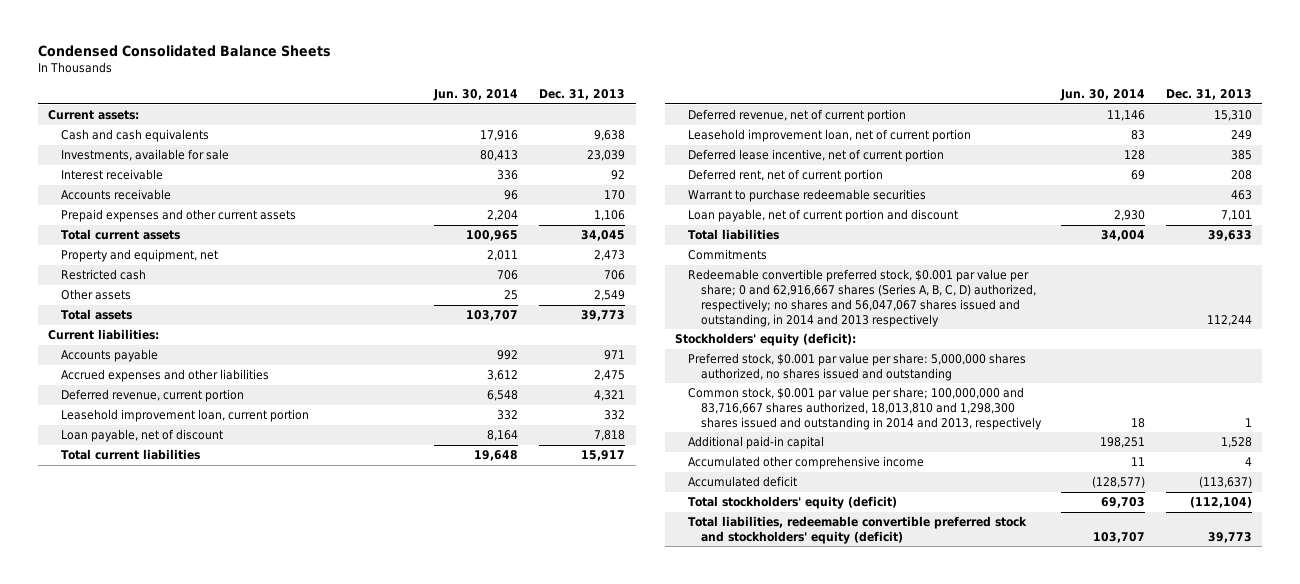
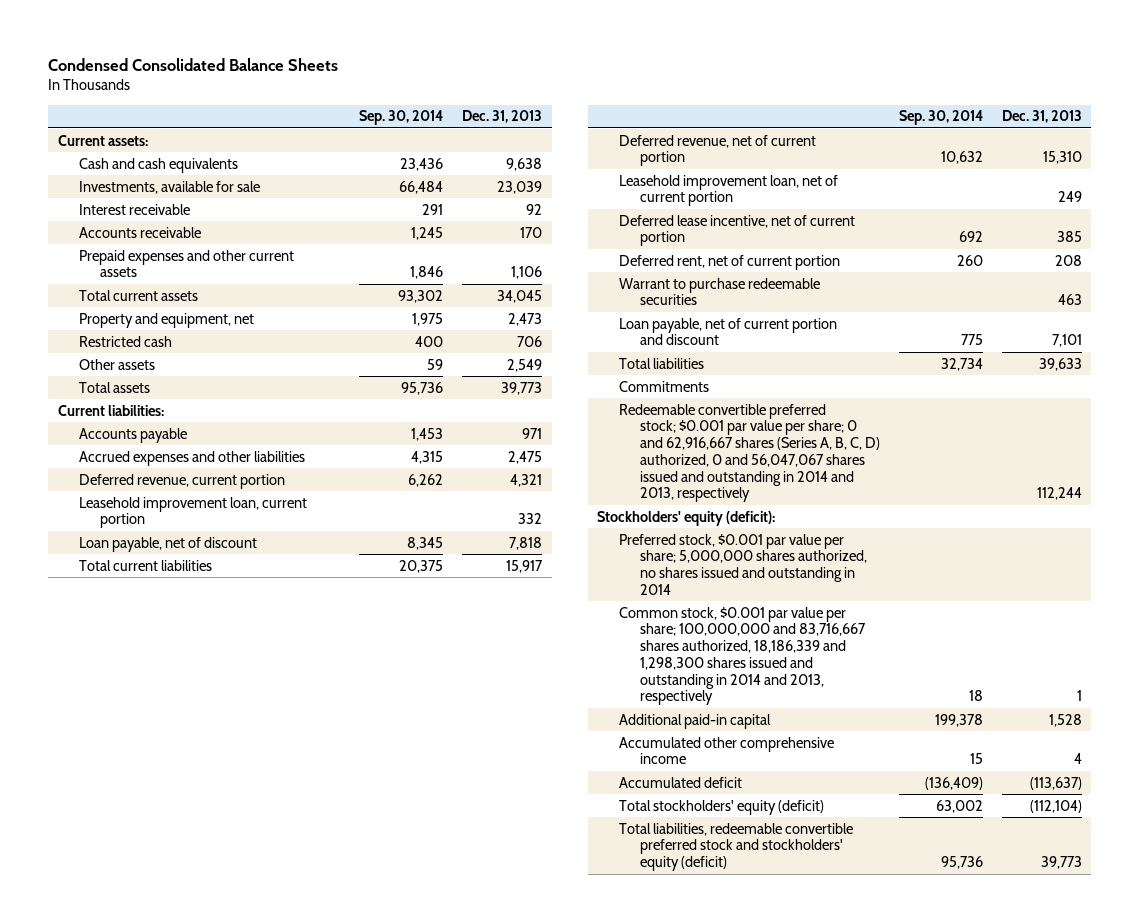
[433,89,519,102] Jun. 30, 2014 -> none
none -> [359,110,444,126] Sep. 30, 2014
[687,269,1036,327] Redeemable convertible preferred stock, $0.001 par value per share; 0 and 62,916,667 shares (Series A, B, C, D) authorized, respectively; no shares and 56,047,067 shares issued and outstanding, in 2014 and 2013 respectively -> [618,403,881,503] Redeemable convertible preferred stock; $0.001 par value per share; 0 and 62,916,667 shares (Series A, B, C, D) authorized, 0 and 56,047,067 shares issued and outstanding in 2014 and 2013, respectively
[687,353,1026,381] Preferred stock, $0.001 par value per share: 5,000,000 shares authorized, no shares issued and outstanding -> [618,533,868,595] Preferred stock, $0.001 par value per share; 5,000,000 shares authorized, no shares issued and outstanding in 2014
[687,387,1042,430] Common stock, $0.001 par value per share; 100,000,000 and 83,716,667 shares authorized, 18,013,810 and 1,298,300 shares issued and outstanding in 2014 and 2013, respectively -> [618,606,867,706] Common stock, $0.001 par value per share; 100,000,000 and 83,716,667 shares authorized, 18,186,339 and 1,298,300 shares issued and outstanding in 2014 and 2013, respectively

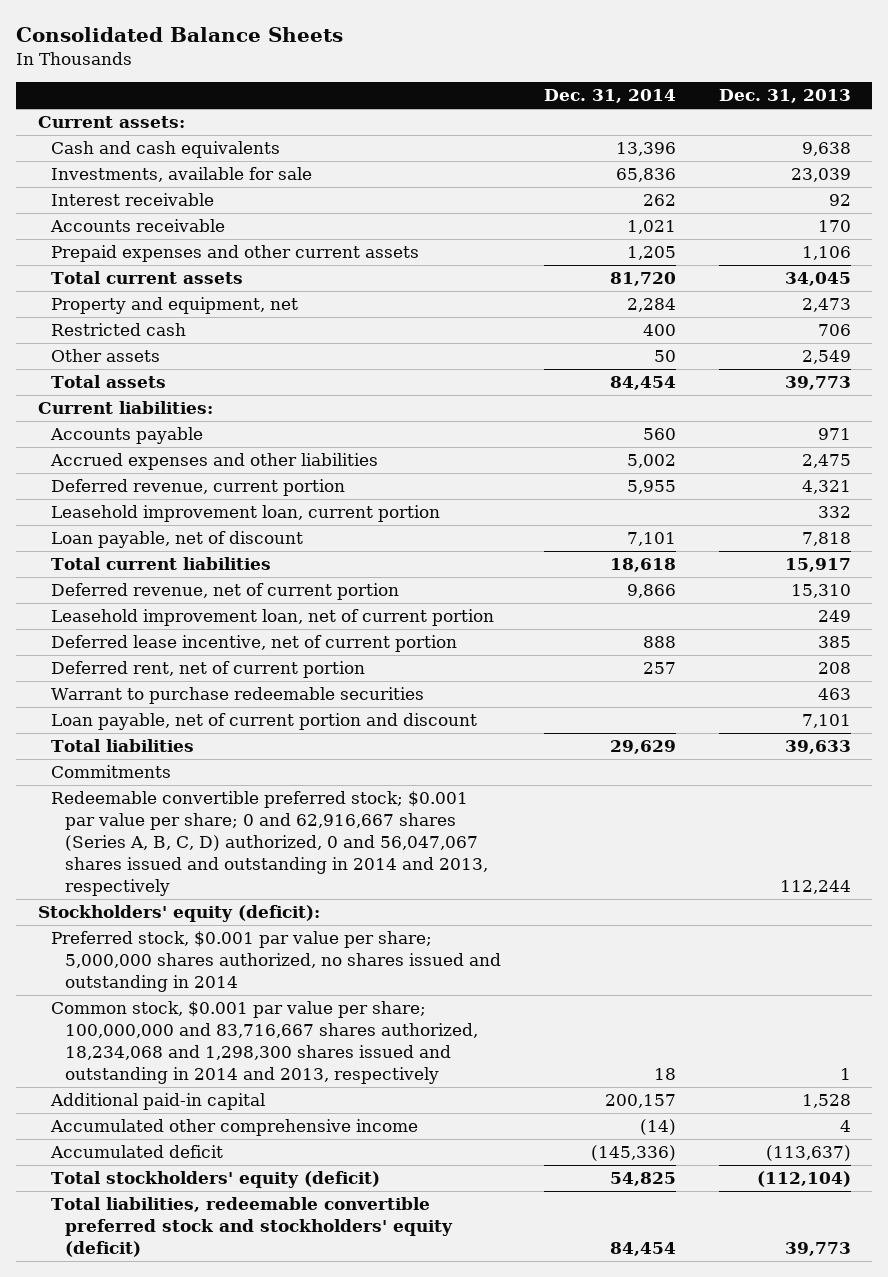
[48,57,339,71] Condensed Consolidated Balance Sheets -> [16,27,344,43] Consolidated Balance Sheets
[359,110,444,126] Sep. 30, 2014 -> none
none -> [543,89,676,104] Dec. 31, 2014
[618,606,867,706] Common stock, $0.001 par value per share; 100,000,000 and 83,716,667 shares authorized, 18,186,339 and 1,298,300 shares issued and outstanding in 2014 and 2013, respectively -> [51,1001,478,1084] Common stock, $0.001 par value per share; 100,000,000 and 83,716,667 shares authorized, 18,234,068 and 1,298,300 shares issued and outstanding in 2014 and 2013, respectively

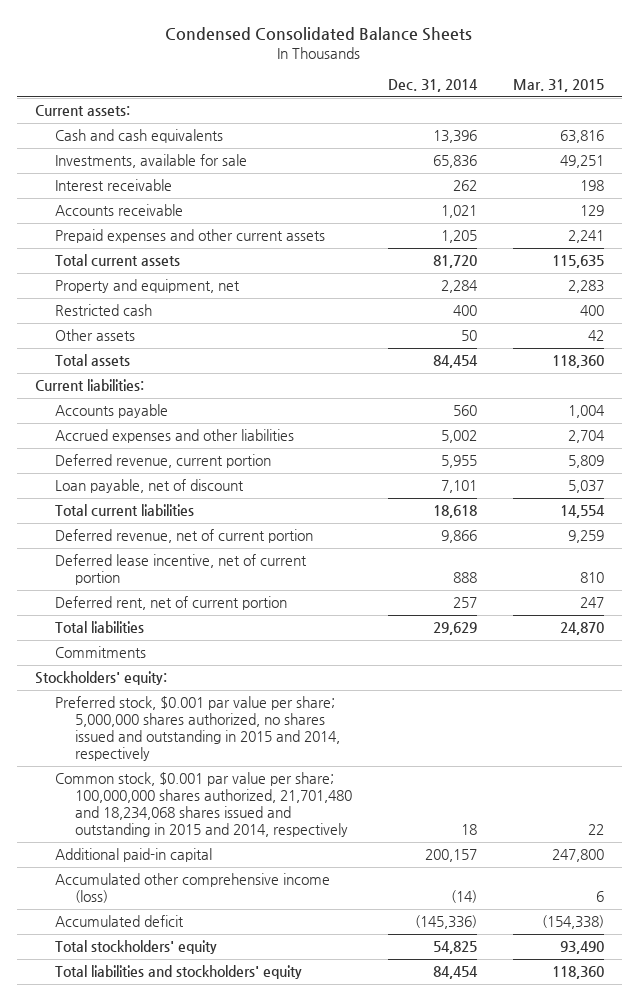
[16,27,344,43] Consolidated Balance Sheets -> [165,26,473,41] Condensed Consolidated Balance Sheets
[718,89,851,104] Dec. 31, 2013 -> none
none -> [512,79,604,93] Mar. 31, 2015
[51,505,441,523] Leasehold improvement loan, current portion -> none
[51,609,495,627] Leasehold improvement loan, net of current portion -> none
[51,687,425,705] Warrant to purchase redeemable securities -> none
[51,713,478,731] Loan payable, net of current portion and discount -> none
[51,791,488,896] Redeemable convertible preferred stock; $0.001 par value per share; 0 and 62,916,667 shares (Series A, B, C, D) authorized, 0 and 56,047,067 shares issued and outstanding in 2014 and 2013, respectively -> none
[37,905,320,923] Stockholders' equity (deficit): -> [34,671,167,686] Stockholders' equity:
[51,931,501,993] Preferred stock, $0.001 par value per share; 5,000,000 shares authorized, no shares issued and outstanding in 2014 -> [54,696,340,761] Preferred stock, $0.001 par value per share; 5,000,000 shares authorized, no shares issued and outstanding in 2015 and 2014, respectively
[51,1001,478,1084] Common stock, $0.001 par value per share; 100,000,000 and 83,716,667 shares authorized, 18,234,068 and 1,298,300 shares issued and outstanding in 2014 and 2013, respectively -> [54,772,352,837] Common stock, $0.001 par value per share; 100,000,000 shares authorized, 21,701,480 and 18,234,068 shares issued and outstanding in 2015 and 2014, respectively
[50,1119,419,1137] Accumulated other comprehensive income -> [54,873,330,904] Accumulated other comprehensive income (loss)
[51,1171,381,1189] Total stockholders' equity (deficit) -> [54,940,217,955] Total stockholders' equity
[51,1197,453,1258] Total liabilities, redeemable convertible preferred stock and stockholders' equity (deficit) -> [54,965,302,980] Total liabilities and stockholders' equity

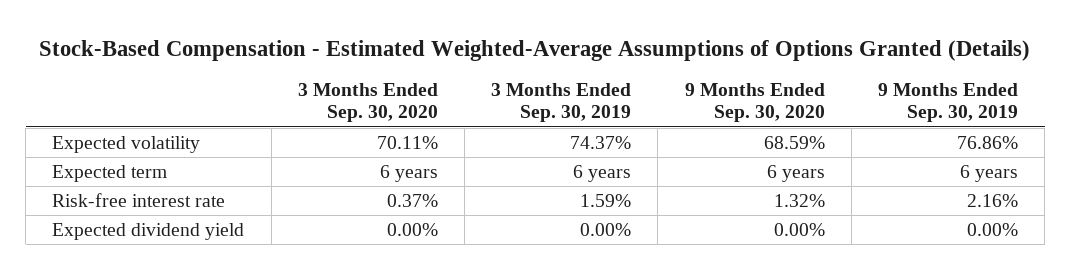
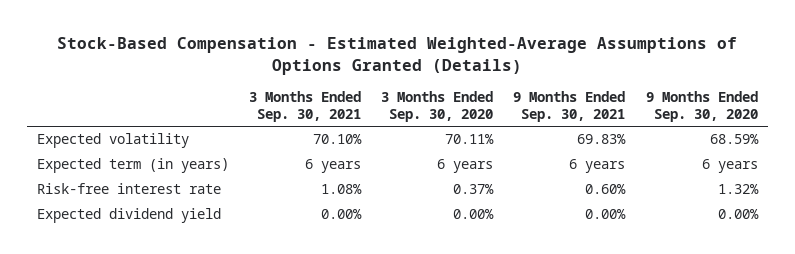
[491,83,632,123] 3 Months Ended Sep. 30, 2019 -> none
[877,83,1018,123] 9 Months Ended Sep. 30, 2019 -> none
none -> [249,91,362,122] 3 Months Ended Sep. 30, 2021
none -> [513,91,626,122] 9 Months Ended Sep. 30, 2021
[52,164,168,182] Expected term -> [36,158,229,174] Expected term (in years)

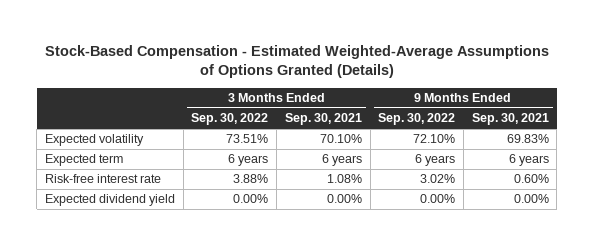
[381,91,494,122] 3 Months Ended Sep. 30, 2020 -> none
[645,91,758,122] 9 Months Ended Sep. 30, 2020 -> none
none -> [191,113,269,126] Sep. 30, 2022
none -> [378,113,456,126] Sep. 30, 2022
[36,158,229,174] Expected term (in years) -> [44,154,123,167] Expected term

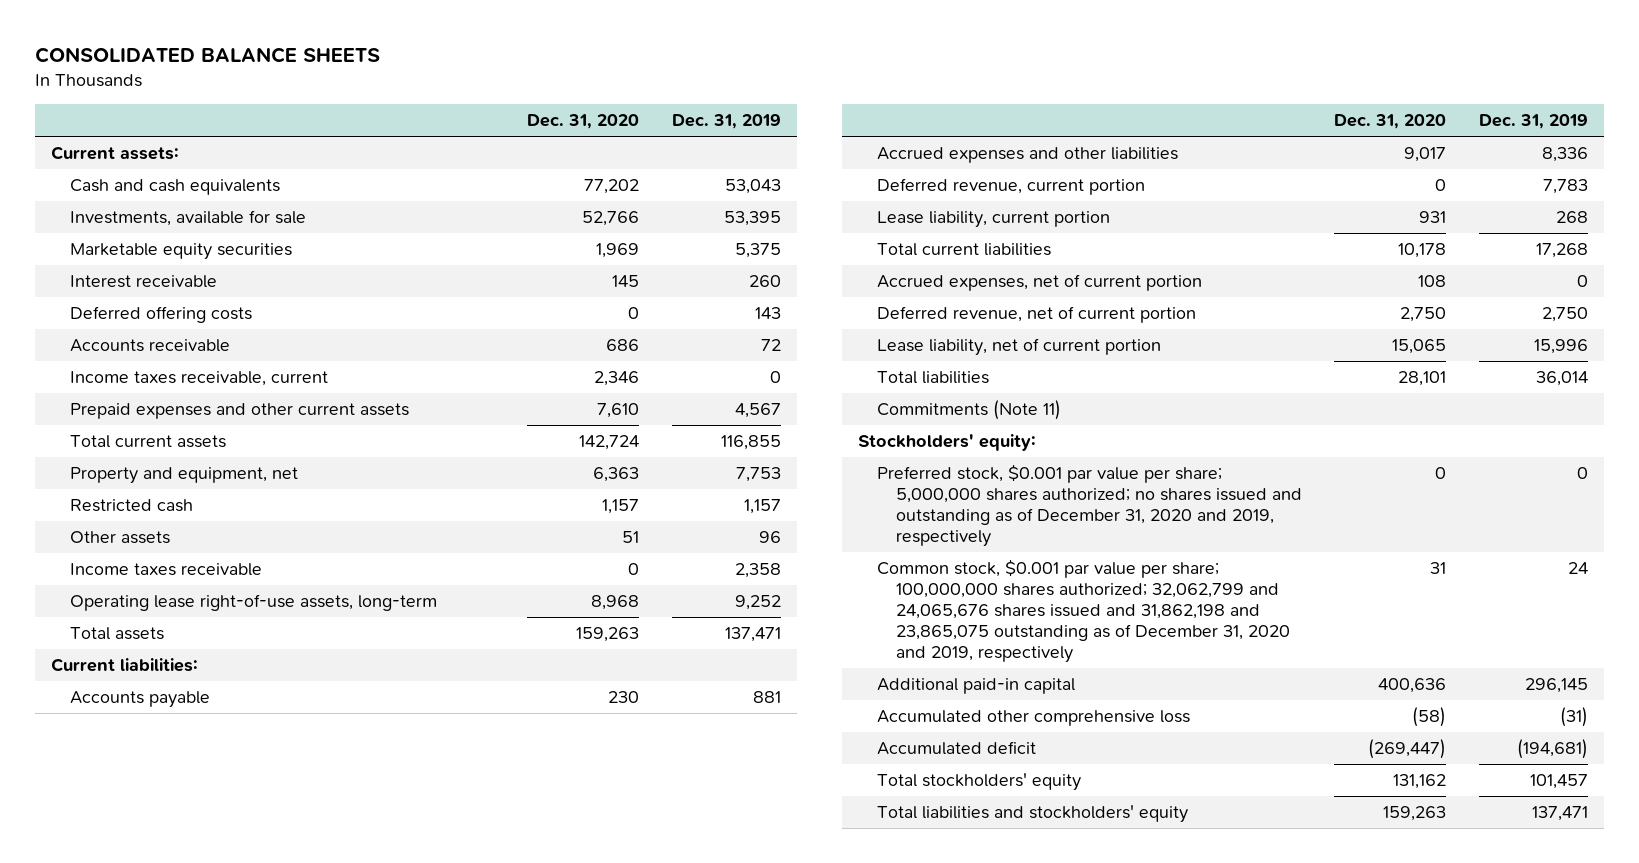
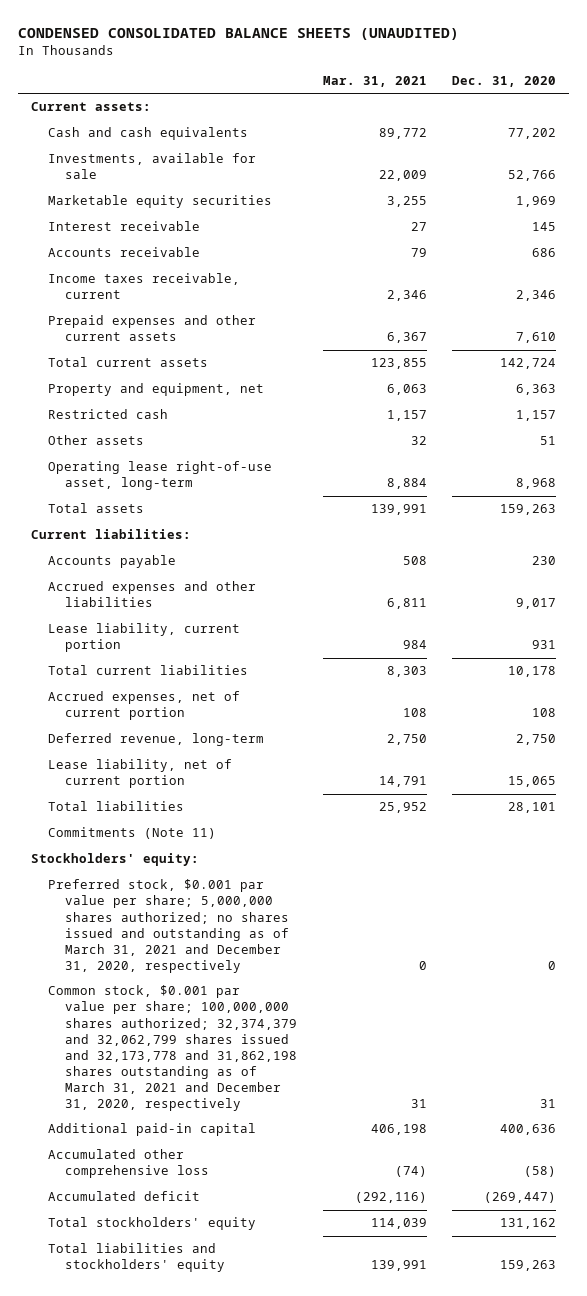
[34,47,380,64] CONSOLIDATED BALANCE SHEETS -> [18,27,460,40] CONDENSED CONSOLIDATED BALANCE SHEETS (UNAUDITED)
[671,114,781,130] Dec. 31, 2019 -> none
none -> [322,75,427,87] Mar. 31, 2021
[69,306,252,324] Deferred offering costs -> none
[69,563,262,577] Income taxes receivable -> none
[69,594,437,612] Operating lease right-of-use assets, long-term -> [48,461,273,491] Operating lease right-of-use asset, long-term
[876,178,1145,196] Deferred revenue, current portion -> none
[876,306,1196,324] Deferred revenue, net of current portion -> [48,733,265,747] Deferred revenue, long-term
[876,464,1302,548] Preferred stock, $0.001 par value per share; 5,000,000 shares authorized; no shares issued and outstanding as of December 31, 2020 and 2019, respectively -> [48,879,290,973] Preferred stock, $0.001 par value per share; 5,000,000 shares authorized; no shares issued and outstanding as of March 31, 2021 and December 31, 2020, respectively
[876,559,1290,664] Common stock, $0.001 par value per share; 100,000,000 shares authorized; 32,062,799 and 24,065,676 shares issued and 31,862,198 and 23,865,075 outstanding as of December 31, 2020 and 2019, respectively -> [48,985,298,1111] Common stock, $0.001 par value per share; 100,000,000 shares authorized; 32,374,379 and 32,062,799 shares issued and 32,173,778 and 31,862,198 shares outstanding as of March 31, 2021 and December 31, 2020, respectively

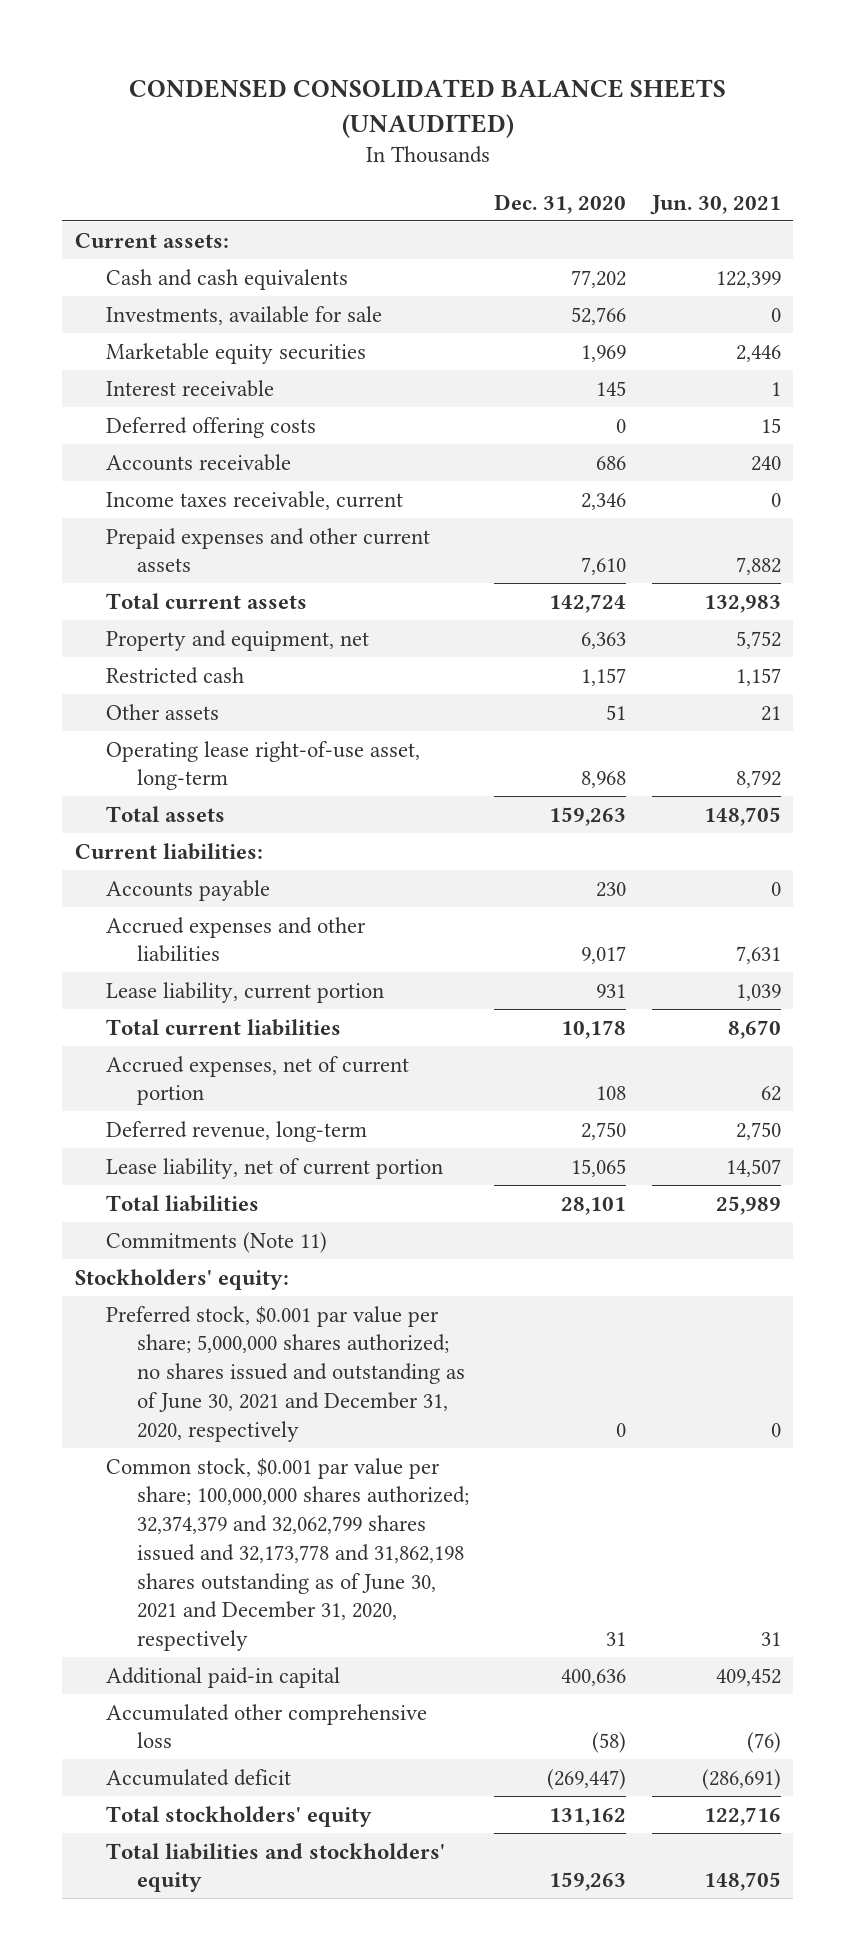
[322,75,427,87] Mar. 31, 2021 -> none
none -> [649,194,781,215] Jun. 30, 2021
none -> [106,416,317,438] Deferred offering costs
[48,879,290,973] Preferred stock, $0.001 par value per share; 5,000,000 shares authorized; no shares issued and outstanding as of March 31, 2021 and December 31, 2020, respectively -> [106,1305,466,1442] Preferred stock, $0.001 par value per share; 5,000,000 shares authorized; no shares issued and outstanding as of June 30, 2021 and December 31, 2020, respectively
[48,985,298,1111] Common stock, $0.001 par value per share; 100,000,000 shares authorized; 32,374,379 and 32,062,799 shares issued and 32,173,778 and 31,862,198 shares outstanding as of March 31, 2021 and December 31, 2020, respectively -> [106,1457,470,1652] Common stock, $0.001 par value per share; 100,000,000 shares authorized; 32,374,379 and 32,062,799 shares issued and 32,173,778 and 31,862,198 shares outstanding as of June 30, 2021 and December 31, 2020, respectively

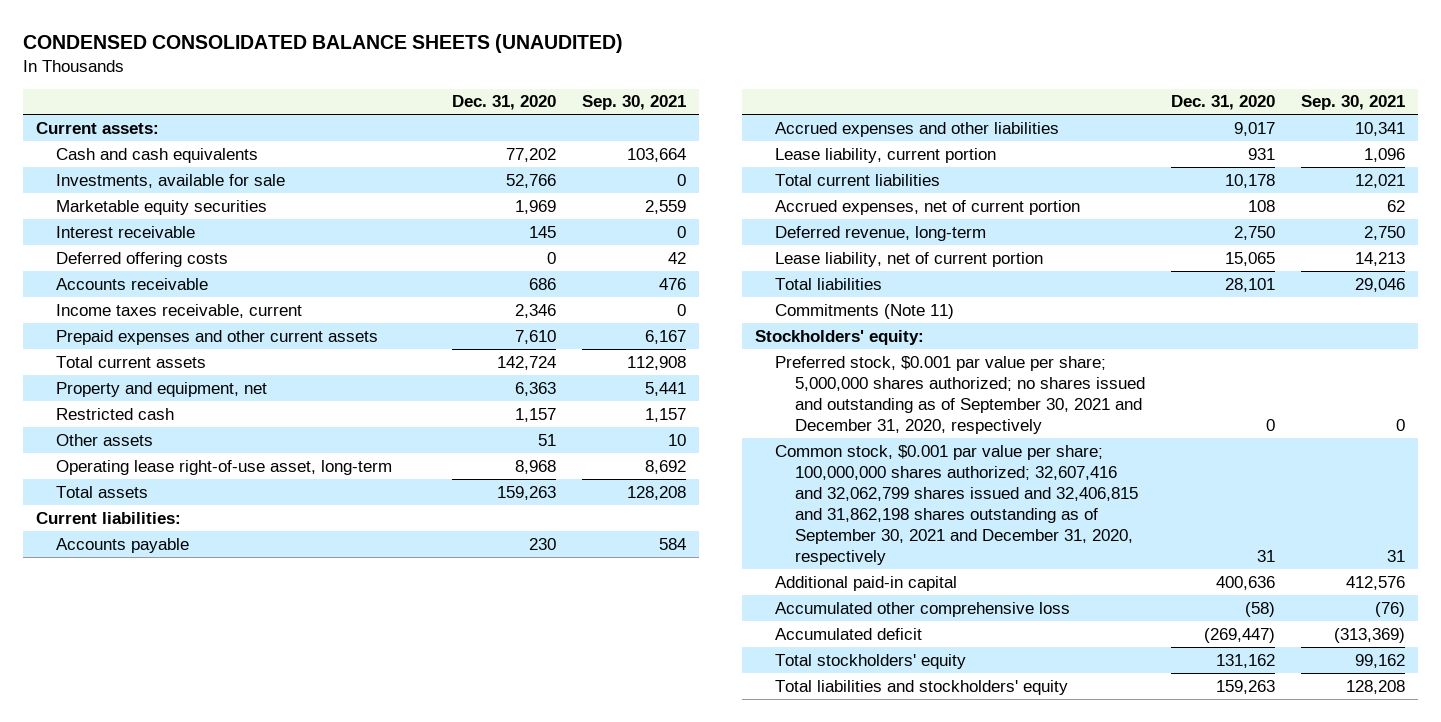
[649,194,781,215] Jun. 30, 2021 -> none
none -> [582,95,687,111] Sep. 30, 2021
[106,1305,466,1442] Preferred stock, $0.001 par value per share; 5,000,000 shares authorized; no shares issued and outstanding as of June 30, 2021 and December 31, 2020, respectively -> [774,355,1145,434] Preferred stock, $0.001 par value per share; 5,000,000 shares authorized; no shares issued and outstanding as of September 30, 2021 and December 31, 2020, respectively
[106,1457,470,1652] Common stock, $0.001 par value per share; 100,000,000 shares authorized; 32,374,379 and 32,062,799 shares issued and 32,173,778 and 31,862,198 shares outstanding as of June 30, 2021 and December 31, 2020, respectively -> [774,444,1138,565] Common stock, $0.001 par value per share; 100,000,000 shares authorized; 32,607,416 and 32,062,799 shares issued and 32,406,815 and 31,862,198 shares outstanding as of September 30, 2021 and December 31, 2020, respectively

